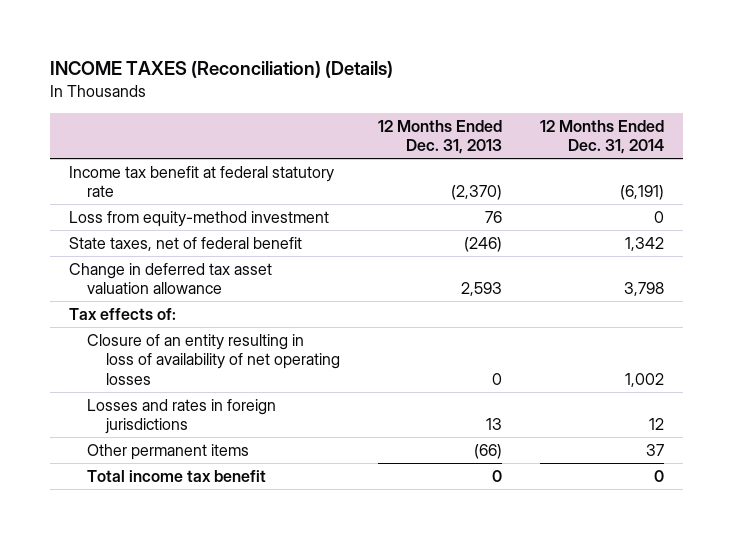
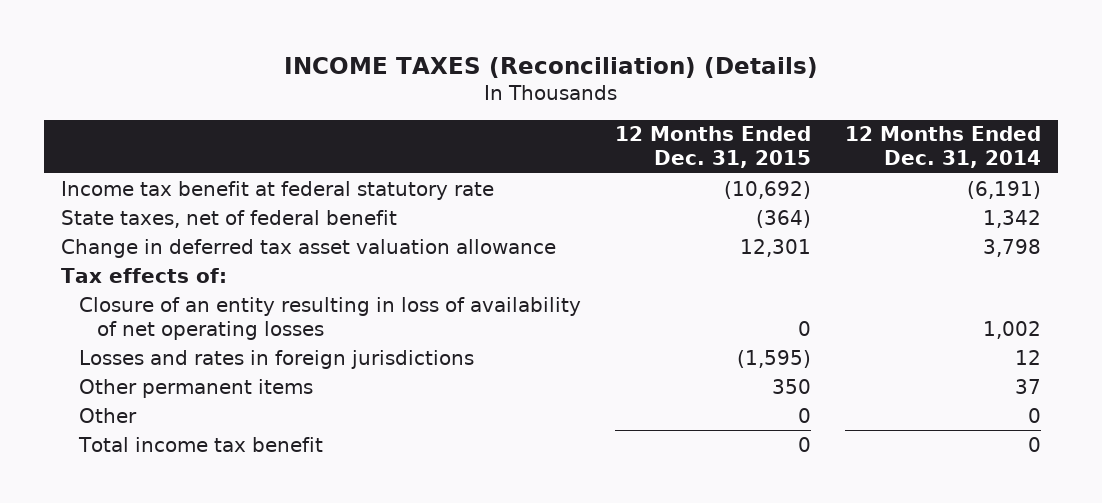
[377,119,502,155] 12 Months Ended Dec. 31, 2013 -> none
none -> [615,126,812,169] 12 Months Ended Dec. 31, 2015
[68,210,329,227] Loss from equity-method investment -> none
none -> [78,407,137,423] Other

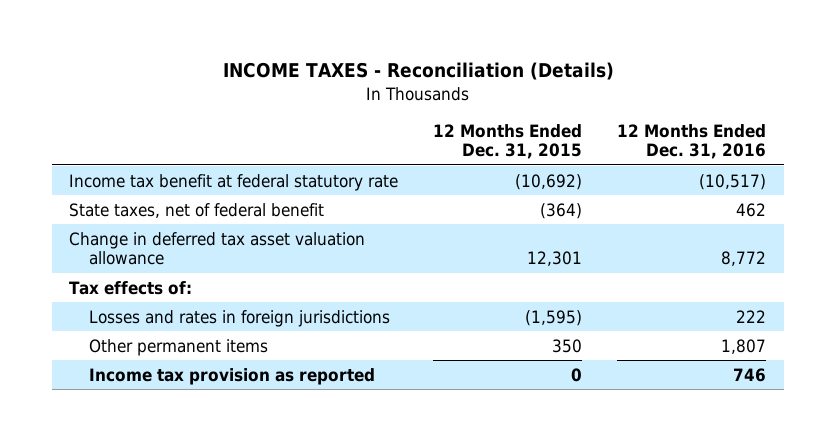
[283,56,818,78] INCOME TAXES (Reconciliation) (Details) -> [222,62,614,81] INCOME TAXES - Reconciliation (Details)
[845,126,1042,169] 12 Months Ended Dec. 31, 2014 -> none
none -> [617,123,767,160] 12 Months Ended Dec. 31, 2016
[78,296,581,340] Closure of an entity resulting in loss of availability of net operating losses -> none
[78,407,137,423] Other -> none
[77,436,323,452] Total income tax benefit -> [88,367,375,385] Income tax provision as reported

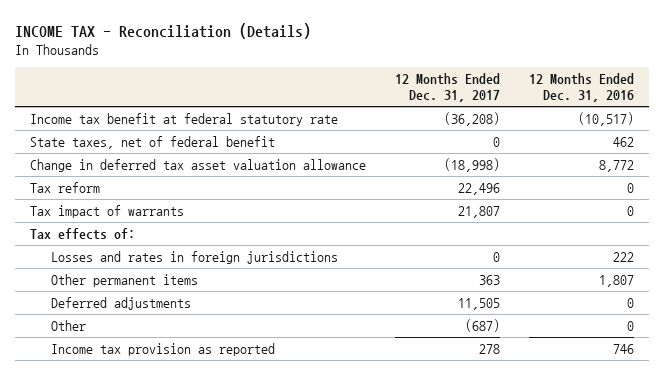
[222,62,614,81] INCOME TAXES - Reconciliation (Details) -> [15,23,312,40] INCOME TAX - Reconciliation (Details)
[433,123,583,160] 12 Months Ended Dec. 31, 2015 -> none
none -> [395,72,501,103] 12 Months Ended Dec. 31, 2017
none -> [30,181,101,193] Tax reform
none -> [30,204,185,218] Tax impact of warrants
none -> [51,296,192,310] Deferred adjustments
none -> [51,319,87,331] Other

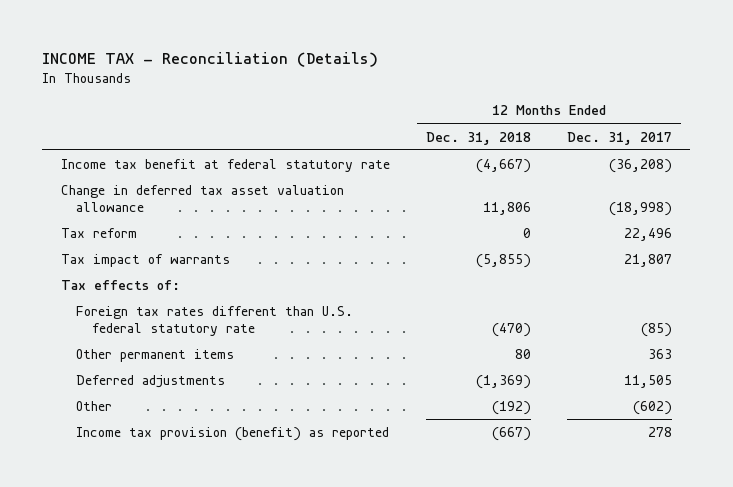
[529,72,635,103] 12 Months Ended Dec. 31, 2016 -> none
none -> [425,131,531,145] Dec. 31, 2018
[30,135,276,149] State taxes, net of federal benefit -> none
[51,250,339,264] Losses and rates in foreign jurisdictions -> none
none -> [76,305,354,336] Foreign tax rates different than U.S. federal statutory rate
[465,318,501,332] (687) -> [633,400,673,415] (602)
[51,342,276,356] Income tax provision as reported -> [76,426,390,441] Income tax provision (benefit) as reported

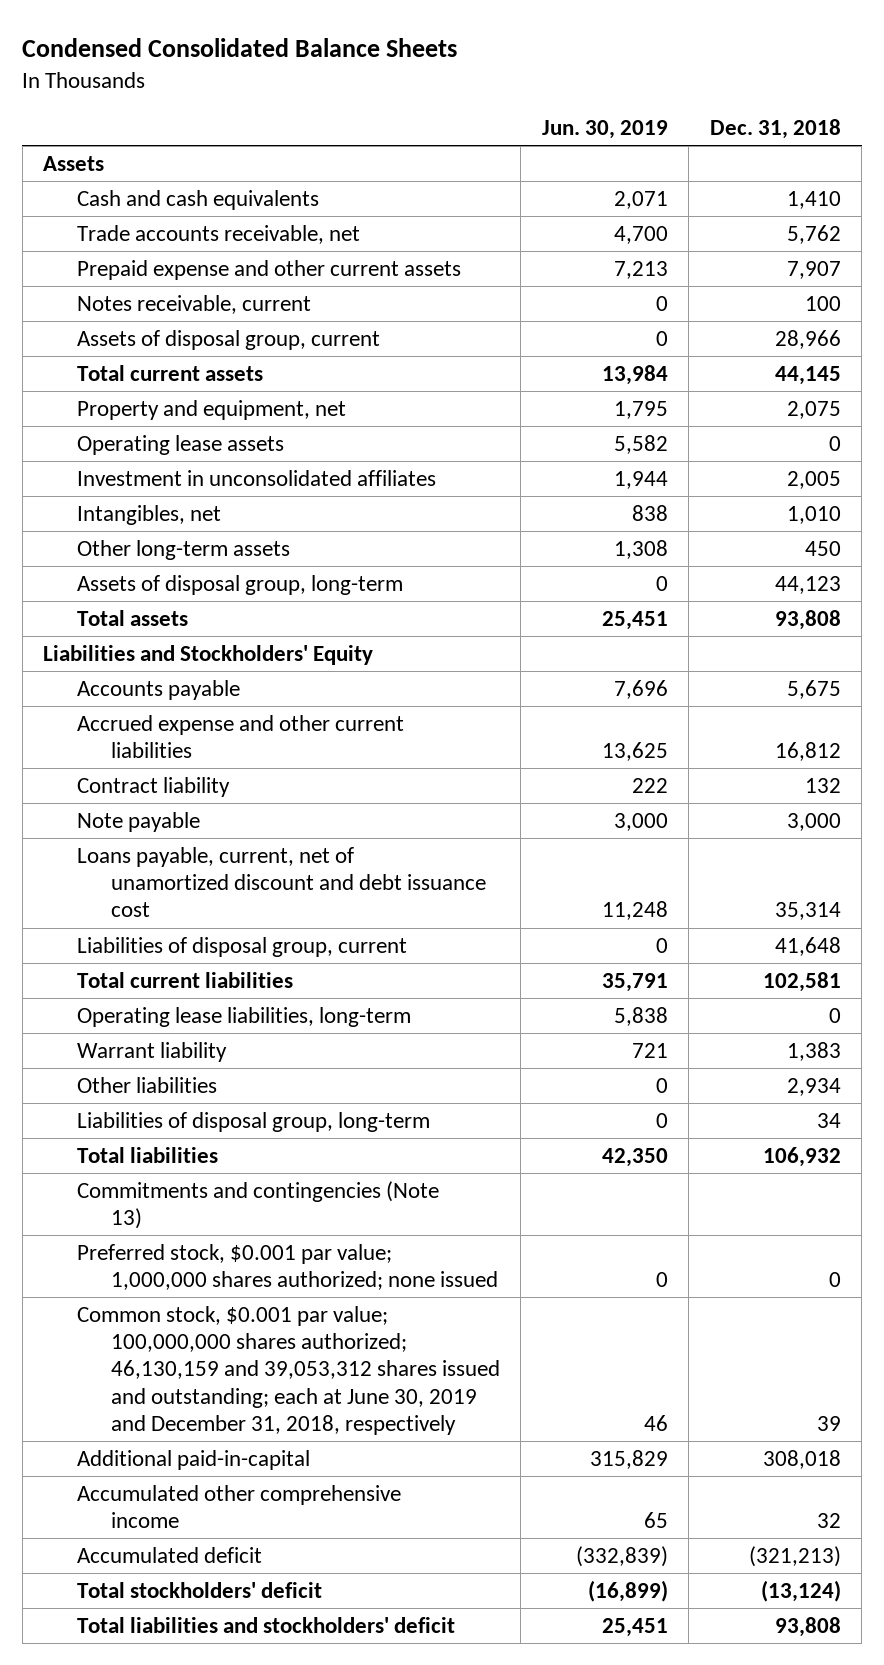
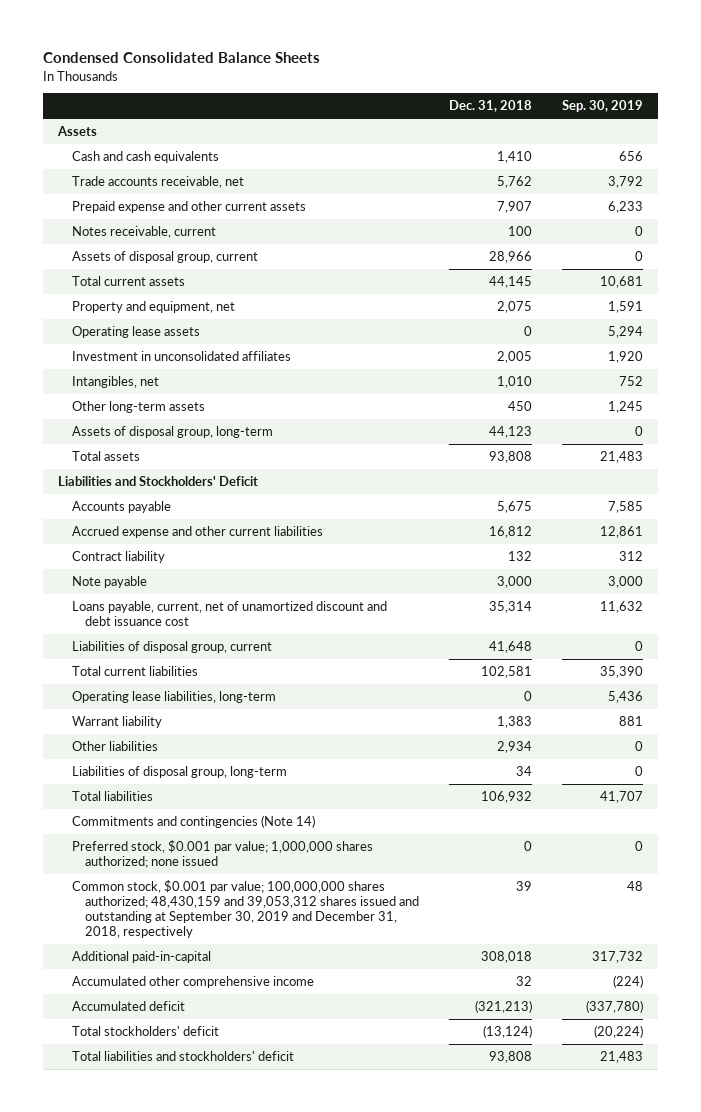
[541,120,668,140] Jun. 30, 2019 -> none
none -> [562,100,644,113] Sep. 30, 2019
[43,644,374,665] Liabilities and Stockholders' Equity -> [58,476,259,487] Liabilities and Stockholders' Deficit
[77,1180,440,1230] Commitments and contingencies (Note 13) -> [71,815,315,829] Commitments and contingencies (Note 14)
[77,1305,500,1436] Common stock, $0.001 par value; 100,000,000 shares authorized; 46,130,159 and 39,053,312 shares issued and outstanding; each at June 30, 2019 and December 31, 2018, respectively -> [71,880,420,939] Common stock, $0.001 par value; 100,000,000 shares authorized; 48,430,159 and 39,053,312 shares issued and outstanding at September 30, 2019 and December 31, 2018, respectively

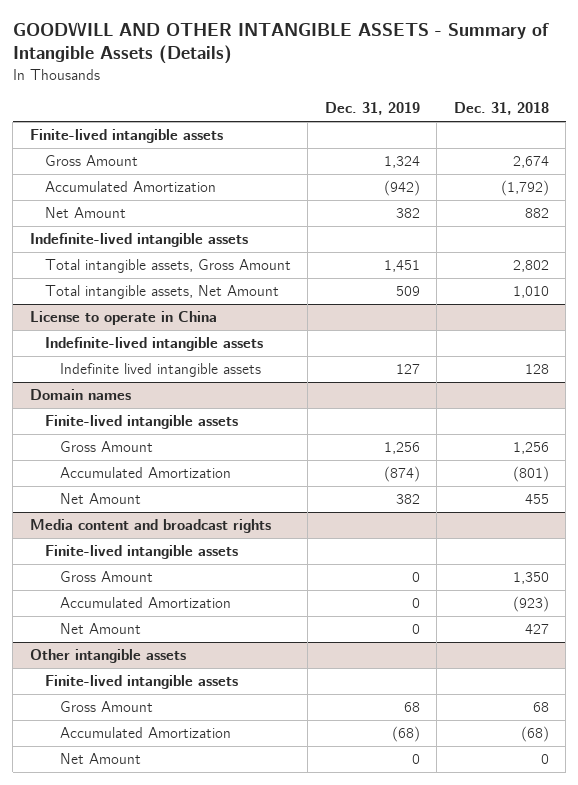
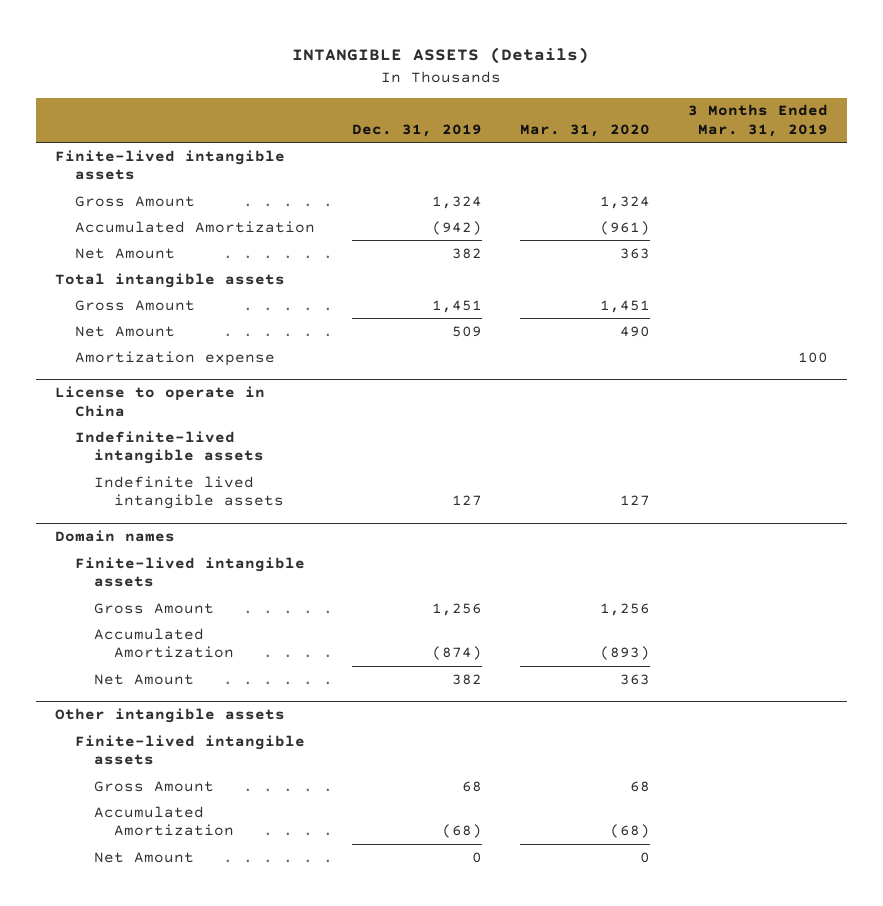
[12,20,549,65] GOODWILL AND OTHER INTANGIBLE ASSETS - Summary of Intangible Assets (Details) -> [292,47,590,65] INTANGIBLE ASSETS (Details)
[453,102,549,116] Dec. 31, 2018 -> none
none -> [520,124,651,138] Mar. 31, 2020
none -> [688,104,829,138] 3 Months Ended Mar. 31, 2019
[29,233,248,248] Indefinite-lived intangible assets -> none
none -> [54,272,285,288] Total intangible assets
[44,259,291,274] Total intangible assets, Gross Amount -> [74,299,195,311] Gross Amount
[44,285,279,300] Total intangible assets, Net Amount -> [74,325,175,337] Net Amount
none -> [74,350,275,366] Amortization expense
[29,519,271,534] Media content and broadcast rights -> none
[44,545,238,560] Finite-lived intangible assets -> none
[60,571,154,583] Gross Amount -> none
[60,597,232,609] Accumulated Amortization -> none
[60,623,142,635] Net Amount -> none

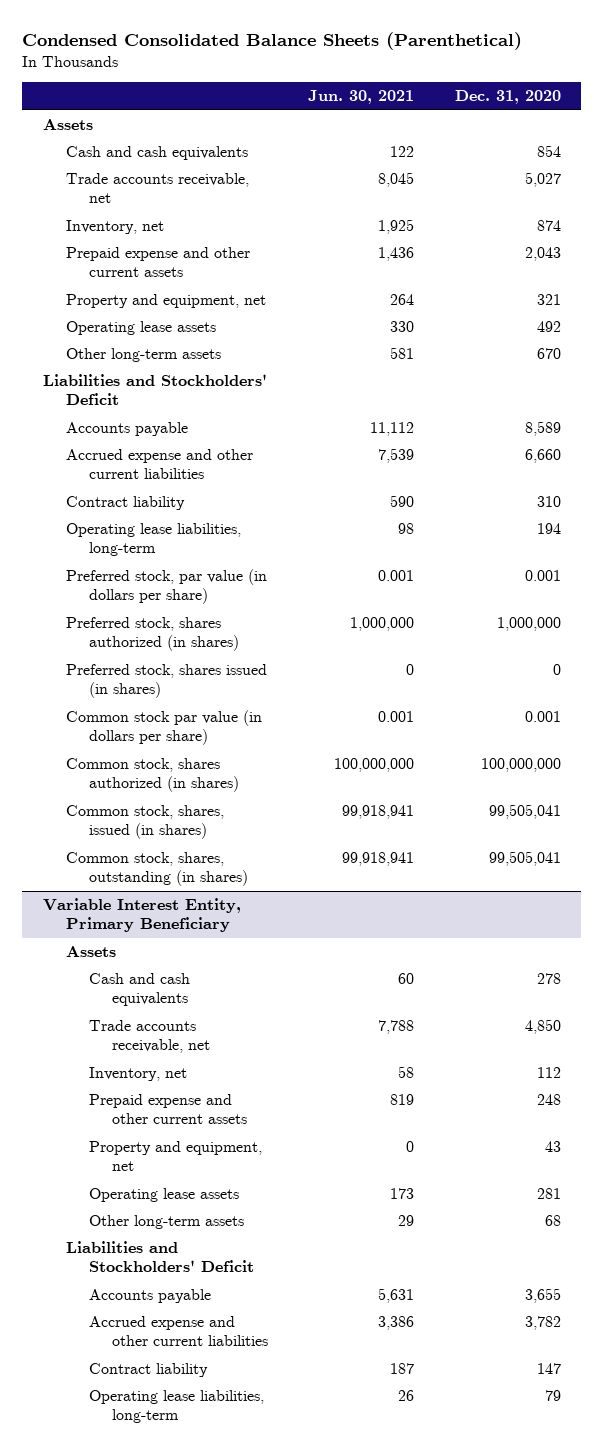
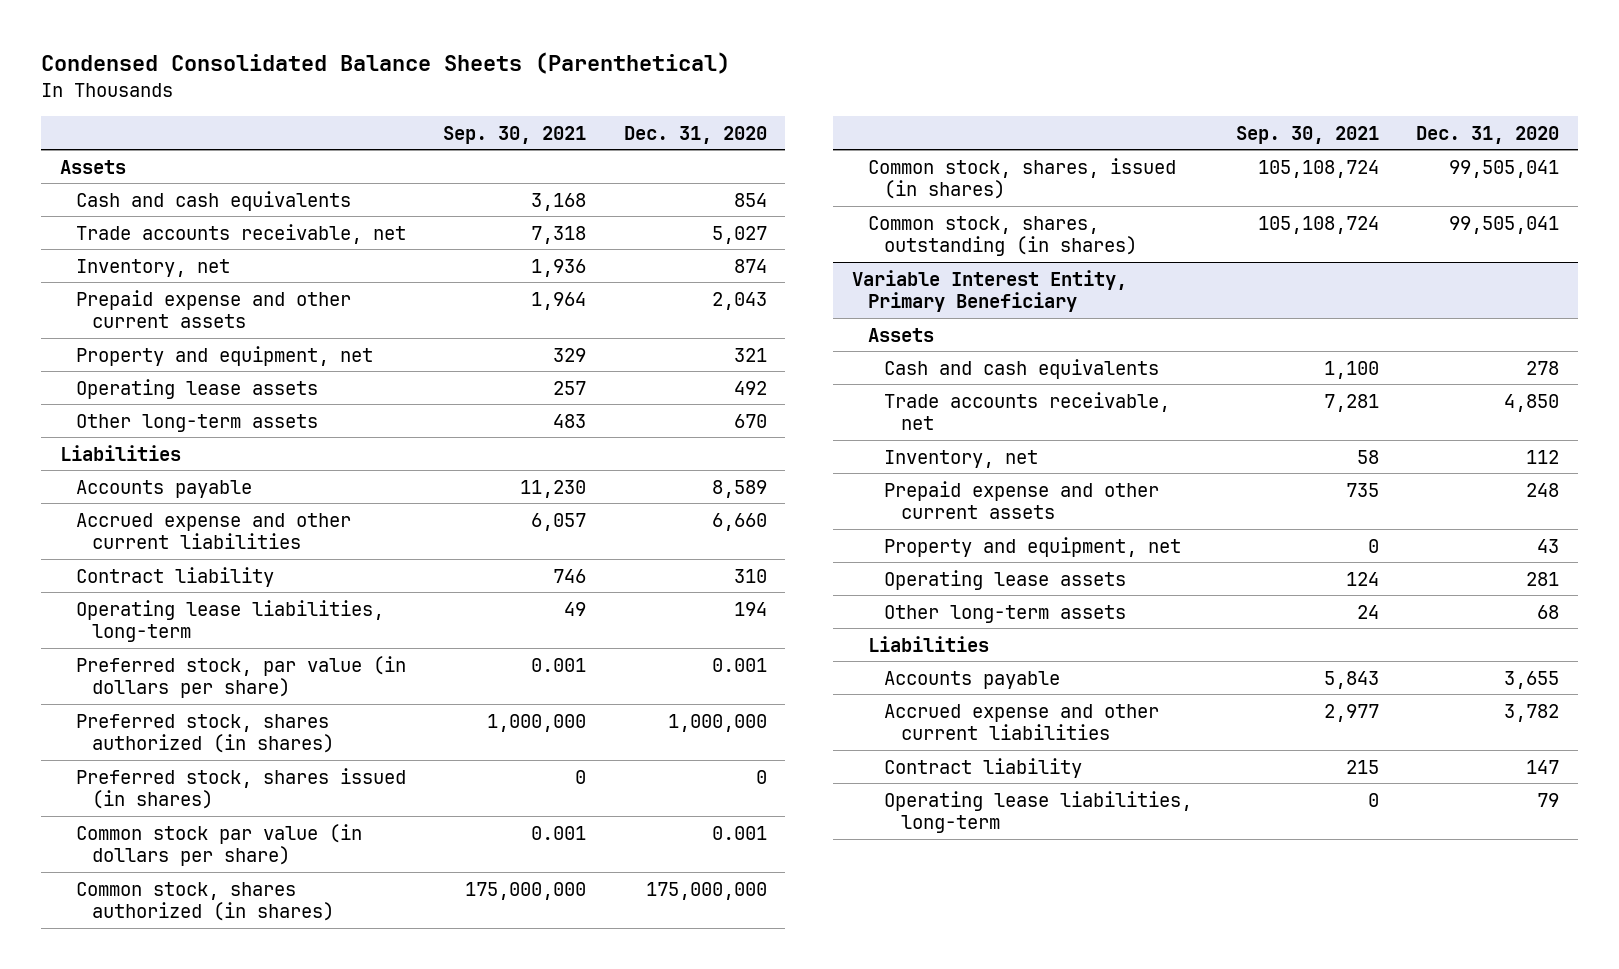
[308,90,415,105] Jun. 30, 2021 -> none
none -> [443,125,587,144] Sep. 30, 2021
[42,373,267,406] Liabilities and Stockholders' Deficit -> [59,444,181,461] Liabilities
[480,757,561,772] 100,000,000 -> [645,881,767,900] 175,000,000
[65,1240,254,1273] Liabilities and Stockholders' Deficit -> [868,635,990,652] Liabilities

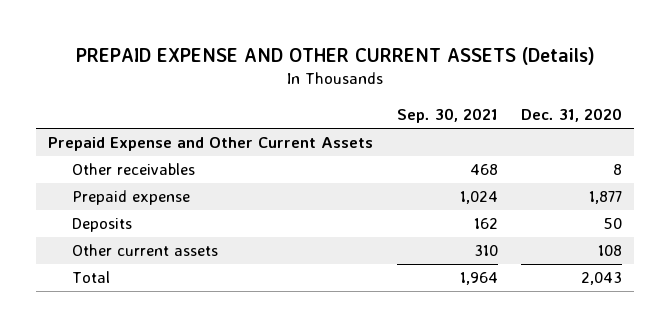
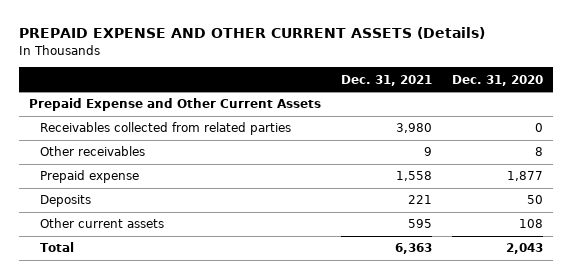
[396,108,498,124] Sep. 30, 2021 -> none
none -> [341,74,433,86] Dec. 31, 2021
none -> [40,122,292,136] Receivables collected from related parties

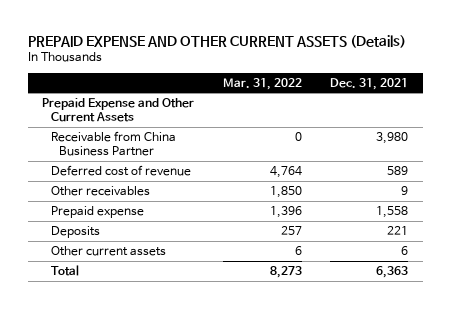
[451,74,543,86] Dec. 31, 2020 -> none
none -> [222,77,302,90] Mar. 31, 2022
[40,122,292,136] Receivables collected from related parties -> [50,130,176,157] Receivable from China Business Partner
none -> [50,164,191,176] Deferred cost of revenue
[408,219,433,229] 595 -> [401,245,409,255] 6

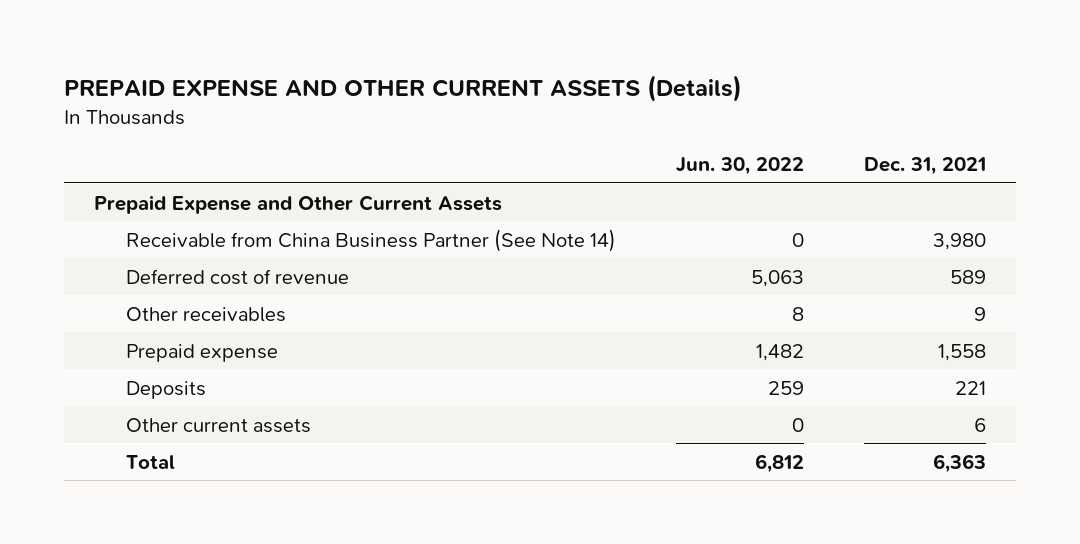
[222,77,302,90] Mar. 31, 2022 -> none
none -> [675,156,804,175] Jun. 30, 2022
[50,130,176,157] Receivable from China Business Partner -> [125,228,616,252] Receivable from China Business Partner (See Note 14)

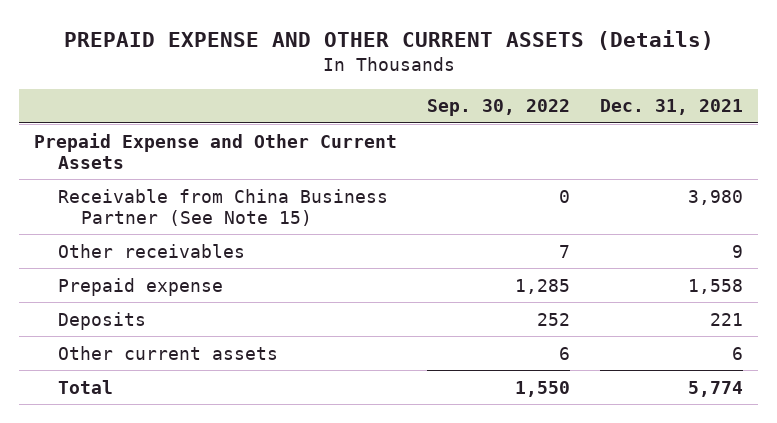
[675,156,804,175] Jun. 30, 2022 -> none
none -> [427,99,571,117] Sep. 30, 2022
[125,268,349,285] Deferred cost of revenue -> none
[125,228,616,252] Receivable from China Business Partner (See Note 14) -> [57,188,388,226] Receivable from China Business Partner (See Note 15)
[933,453,987,473] 6,363 -> [688,380,744,397] 5,774

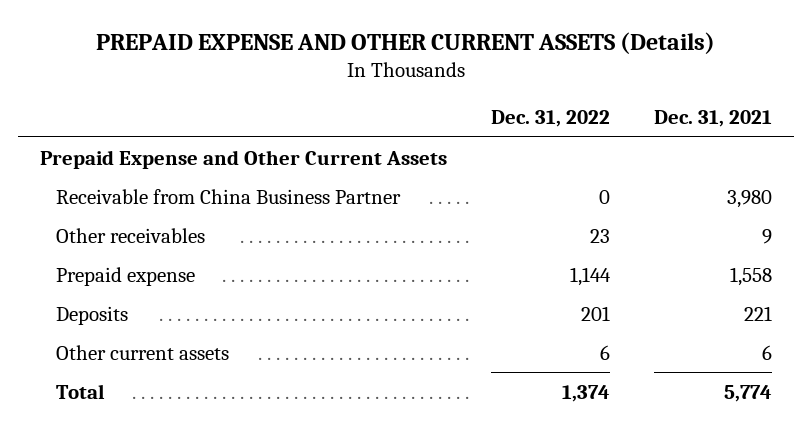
[427,99,571,117] Sep. 30, 2022 -> none
none -> [491,110,611,128] Dec. 31, 2022
[57,188,388,226] Receivable from China Business Partner (See Note 15) -> [56,188,402,204] Receivable from China Business Partner

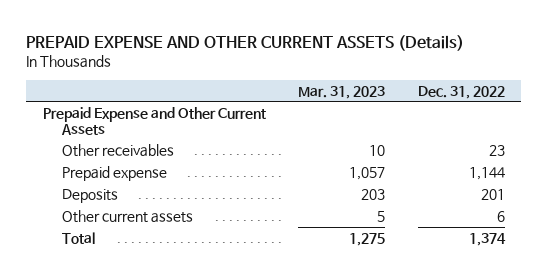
[654,110,773,128] Dec. 31, 2021 -> none
none -> [298,85,386,99] Mar. 31, 2023
[56,188,402,204] Receivable from China Business Partner -> none

